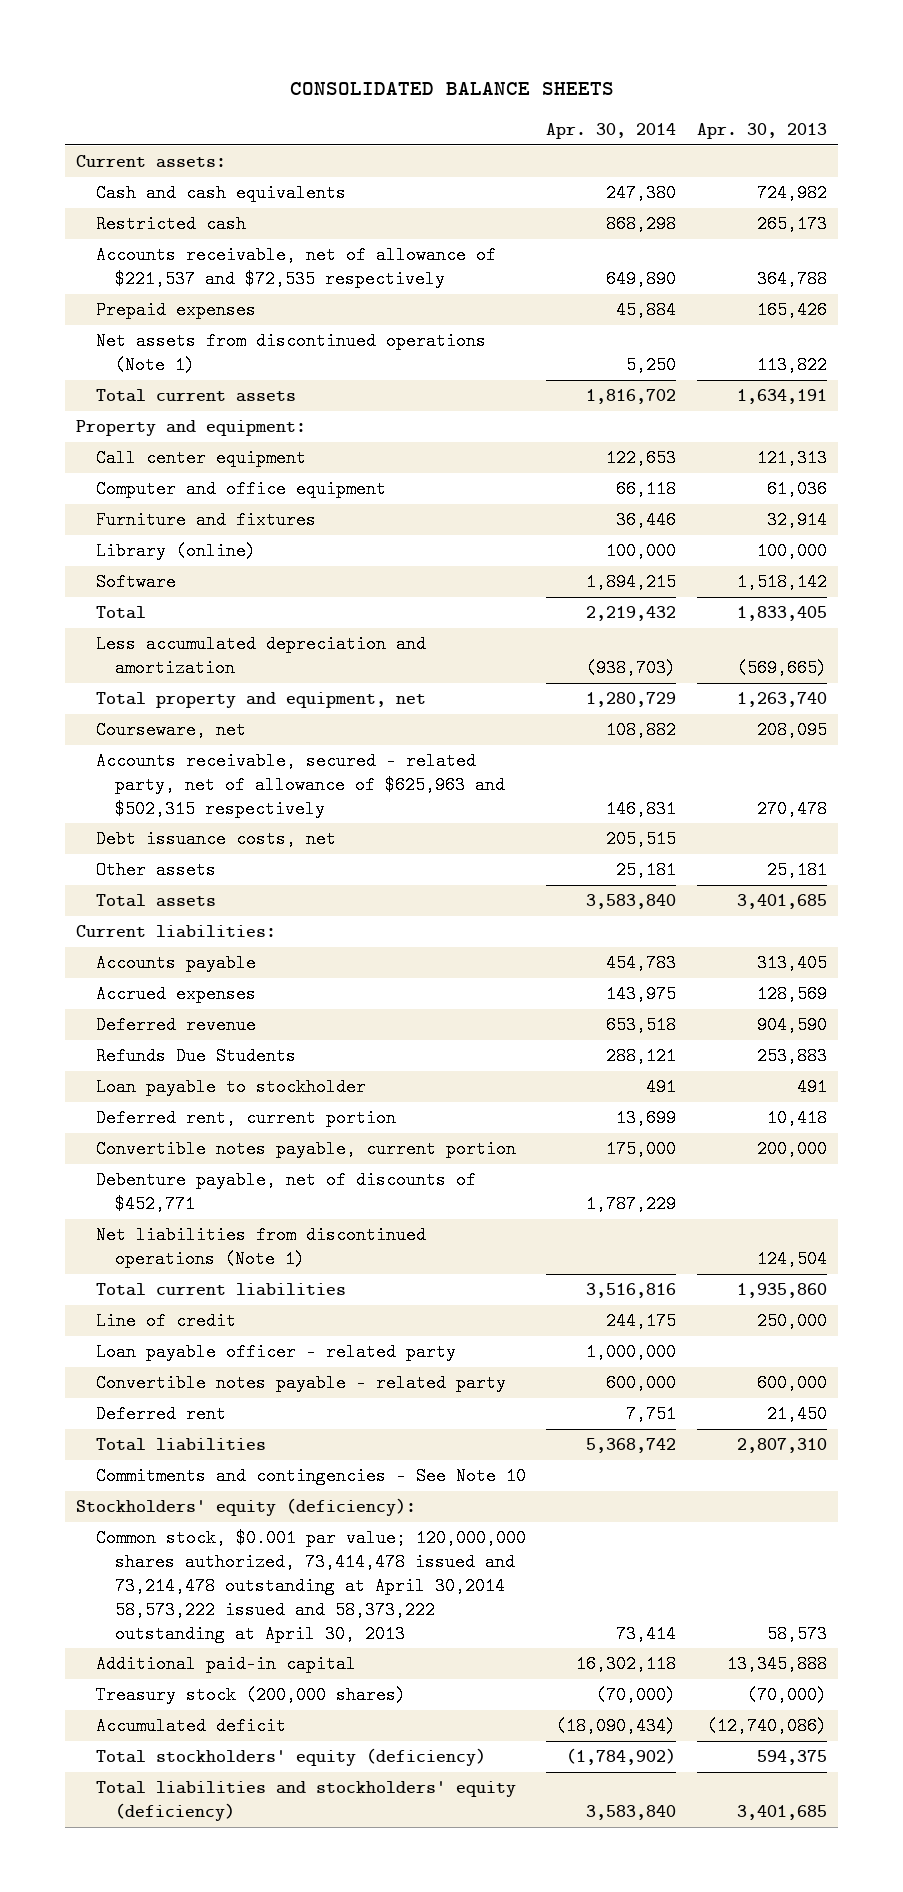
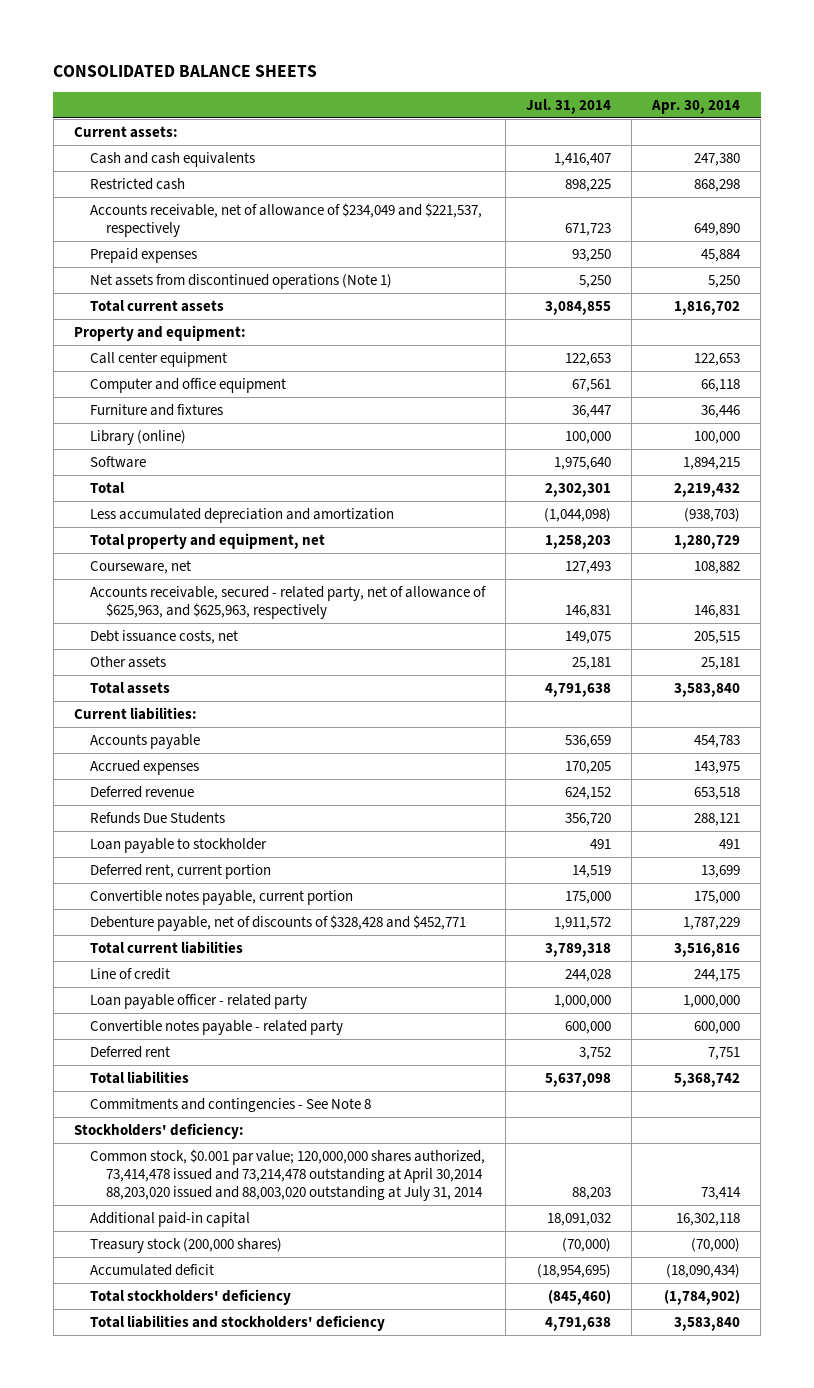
[697,123,828,140] Apr. 30, 2013 -> none
none -> [525,98,611,114] Jul. 31, 2014
[95,246,496,289] Accounts receivable, net of allowance of $221,537 and $72,535 respectively -> [89,202,482,238] Accounts receivable, net of allowance of $234,049 and $221,537, respectively
[95,752,506,818] Accounts receivable, secured - related party, net of allowance of $625,963 and $502,315 respectively -> [89,585,486,620] Accounts receivable, secured - related party, net of allowance of $625,963, and $625,963, respectively
[95,1226,426,1269] Net liabilities from discontinued operations (Note 1) -> none
[95,1171,476,1214] Debenture payable, net of discounts of $452,771 -> [89,914,466,931] Debenture payable, net of discounts of $328,428 and $452,771
[95,1467,526,1486] Commitments and contingencies - See Note 10 -> [89,1097,371,1112] Commitments and contingencies - See Note 8
[75,1498,416,1517] Stockholders' equity (deficiency): -> [73,1122,244,1139] Stockholders' deficiency:
[95,1529,526,1643] Common stock, $0.001 par value; 120,000,000 shares authorized, 73,414,478 issued and 73,214,478 outstanding at April 30,2014 58,573,222 issued and 58,373,222 outstanding at April 30, 2013 -> [89,1148,485,1202] Common stock, $0.001 par value; 120,000,000 shares authorized, 73,414,478 issued and 73,214,478 outstanding at April 30,2014 88,203,020 issued and 88,003,020 outstanding at July 31, 2014
[95,1748,486,1767] Total stockholders' equity (deficiency) -> [89,1288,291,1305] Total stockholders' deficiency
[95,1781,516,1822] Total liabilities and stockholders' equity (deficiency) -> [89,1314,385,1331] Total liabilities and stockholders' deficiency

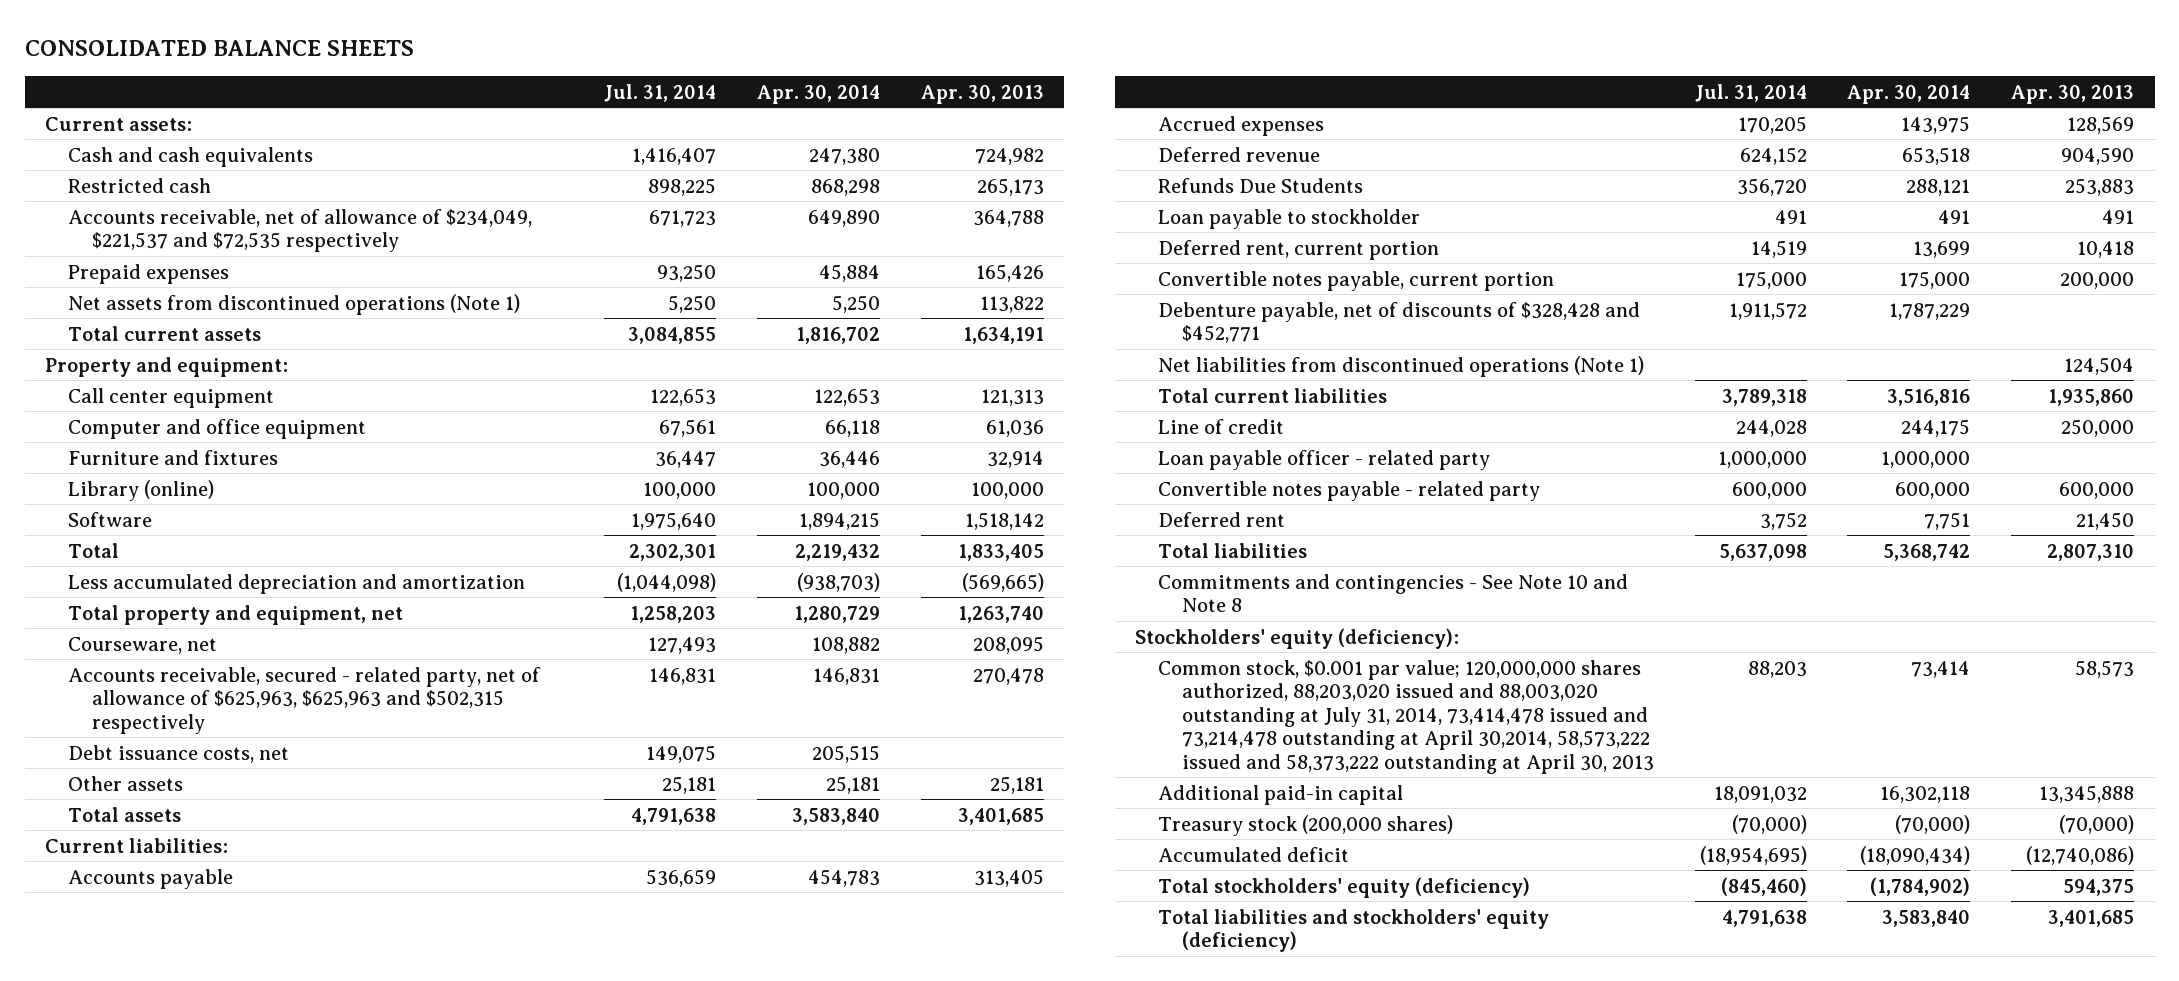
none -> [920,84,1044,104] Apr. 30, 2013
[89,202,482,238] Accounts receivable, net of allowance of $234,049 and $221,537, respectively -> [68,208,533,253] Accounts receivable, net of allowance of $234,049, $221,537 and $72,535 respectively
[89,585,486,620] Accounts receivable, secured - related party, net of allowance of $625,963, and $625,963, respectively -> [68,666,542,734] Accounts receivable, secured - related party, net of allowance of $625,963, $625,963 and $502,315 respectively
none -> [1158,355,1645,377] Net liabilities from discontinued operations (Note 1)
[89,1097,371,1112] Commitments and contingencies - See Note 8 -> [1158,573,1629,613] Commitments and contingencies - See Note 10 and Note 8
[73,1122,244,1139] Stockholders' deficiency: -> [1135,627,1460,649] Stockholders' equity (deficiency):
[89,1148,485,1202] Common stock, $0.001 par value; 120,000,000 shares authorized, 73,414,478 issued and 73,214,478 outstanding at April 30,2014 88,203,020 issued and 88,003,020 outstanding at July 31, 2014 -> [1158,659,1654,774] Common stock, $0.001 par value; 120,000,000 shares authorized, 88,203,020 issued and 88,003,020 outstanding at July 31, 2014, 73,414,478 issued and 73,214,478 outstanding at April 30,2014, 58,573,222 issued and 58,373,222 outstanding at April 30, 2013
[89,1288,291,1305] Total stockholders' deficiency -> [1158,876,1531,898] Total stockholders' equity (deficiency)
[89,1314,385,1331] Total liabilities and stockholders' deficiency -> [1158,908,1550,953] Total liabilities and stockholders' equity (deficiency)

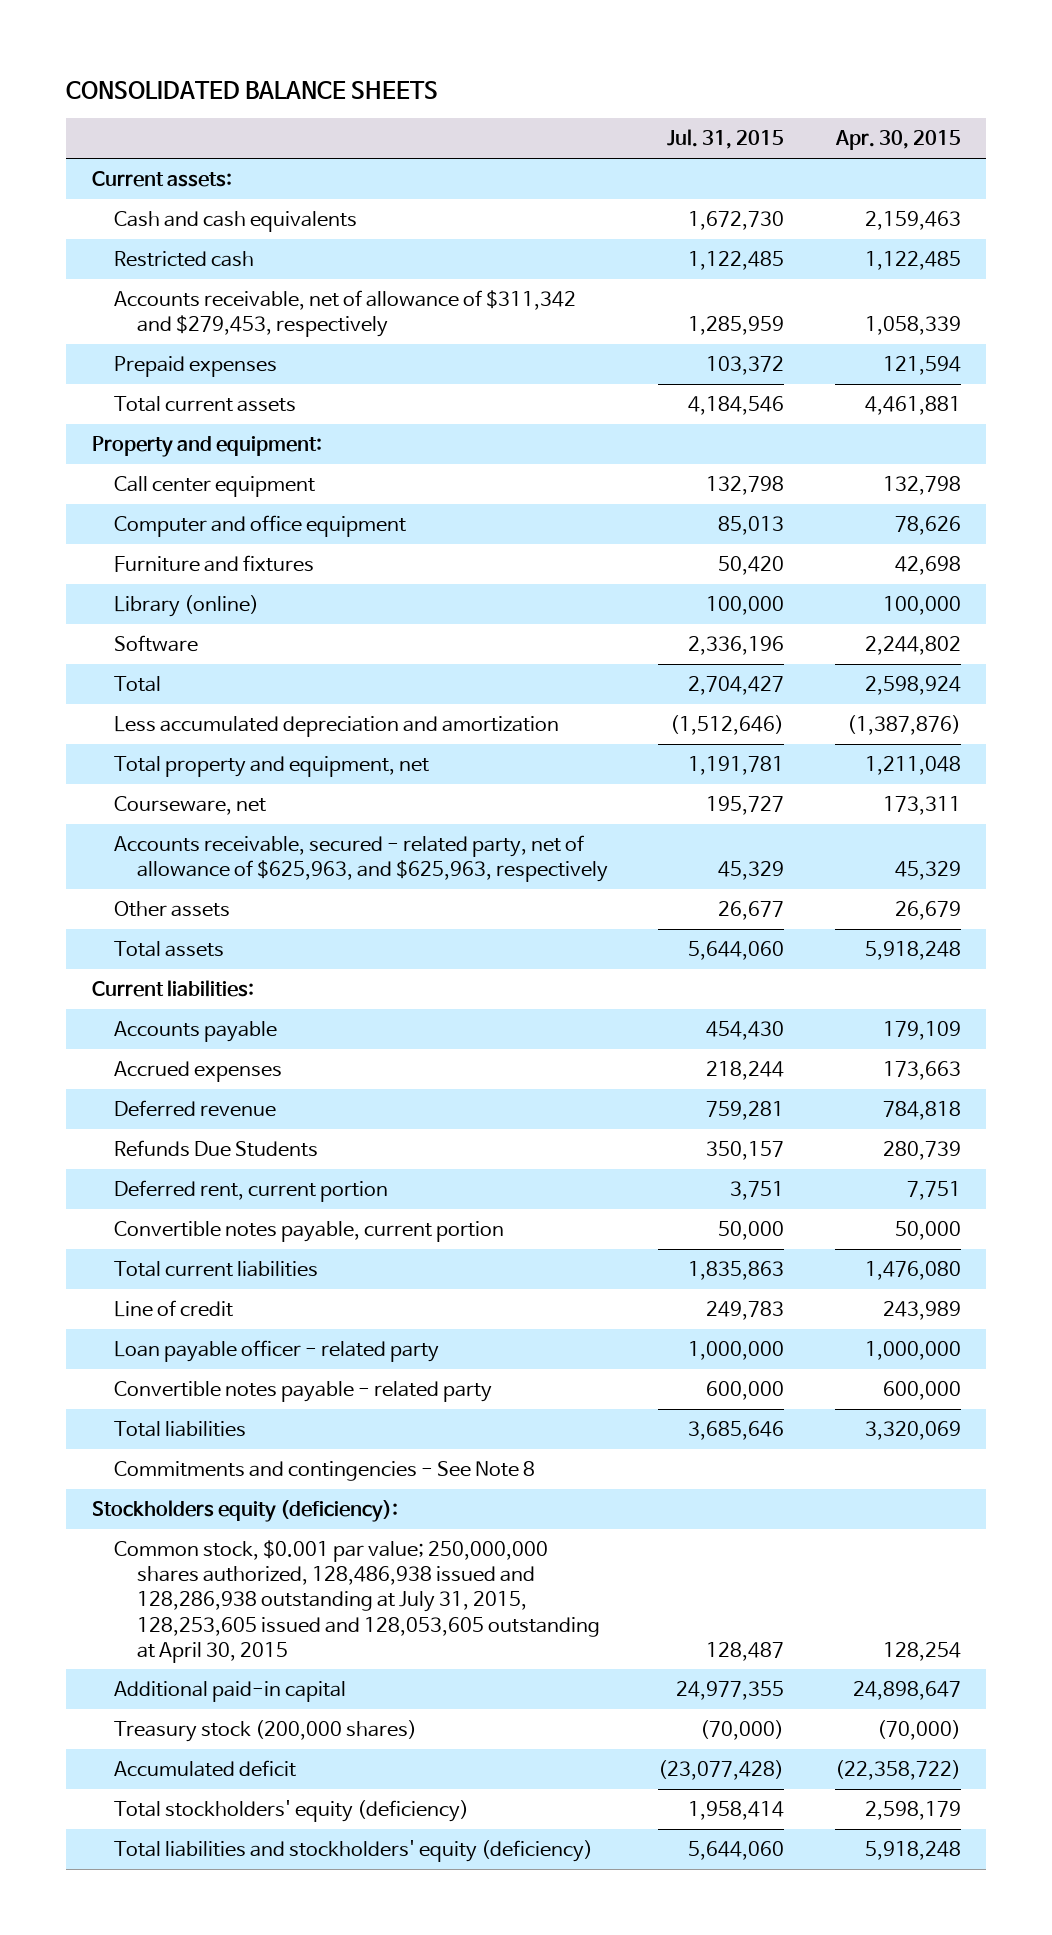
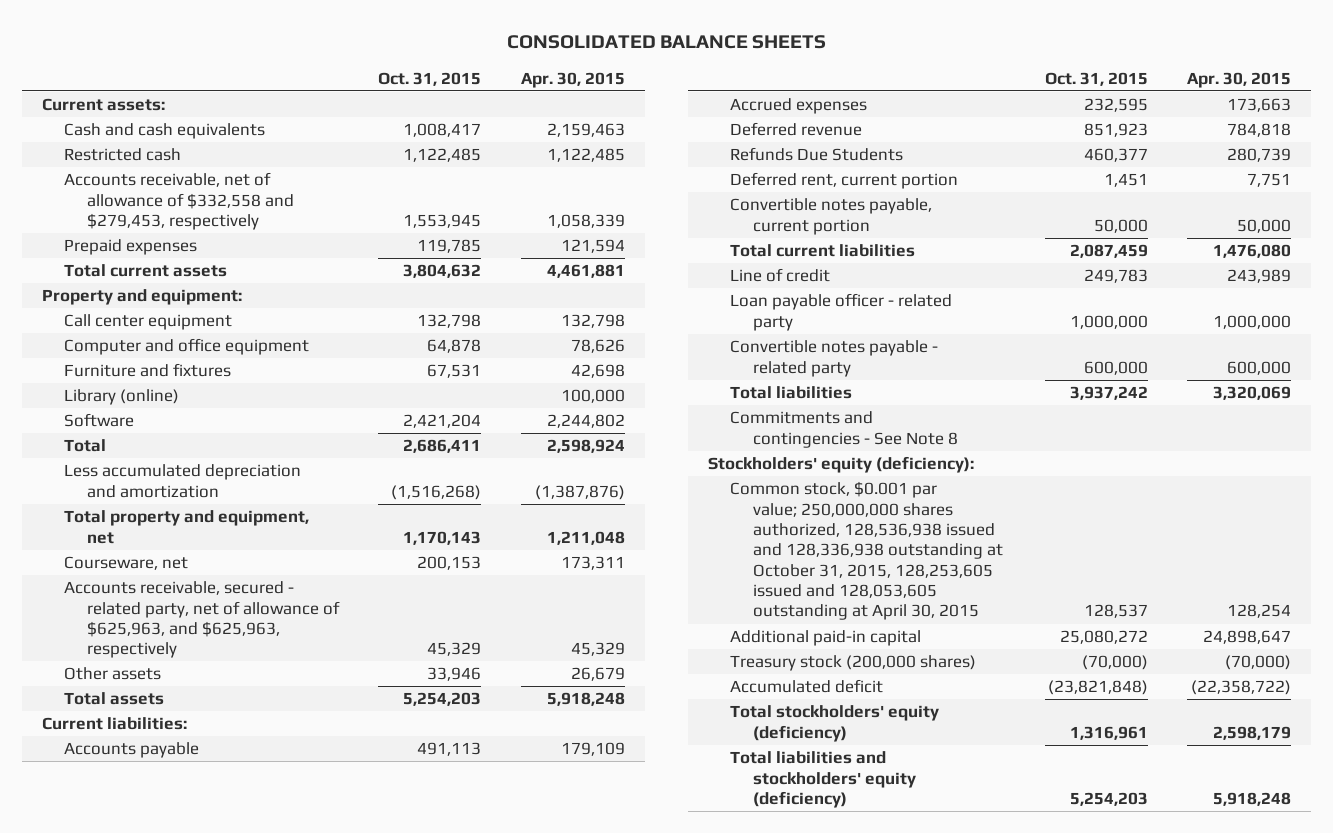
[667,129,785,150] Jul. 31, 2015 -> none
none -> [378,71,482,86] Oct. 31, 2015
[114,290,577,338] Accounts receivable, net of allowance of $311,342 and $279,453, respectively -> [64,172,294,230] Accounts receivable, net of allowance of $332,558 and $279,453, respectively
[91,1500,398,1523] Stockholders equity (deficiency): -> [707,456,974,474] Stockholders' equity (deficiency):
[114,1540,600,1663] Common stock, $0.001 par value; 250,000,000 shares authorized, 128,486,938 issued and 128,286,938 outstanding at July 31, 2015, 128,253,605 issued and 128,053,605 outstanding at April 30, 2015 -> [730,481,1003,621] Common stock, $0.001 par value; 250,000,000 shares authorized, 128,536,938 issued and 128,336,938 outstanding at October 31, 2015, 128,253,605 issued and 128,053,605 outstanding at April 30, 2015

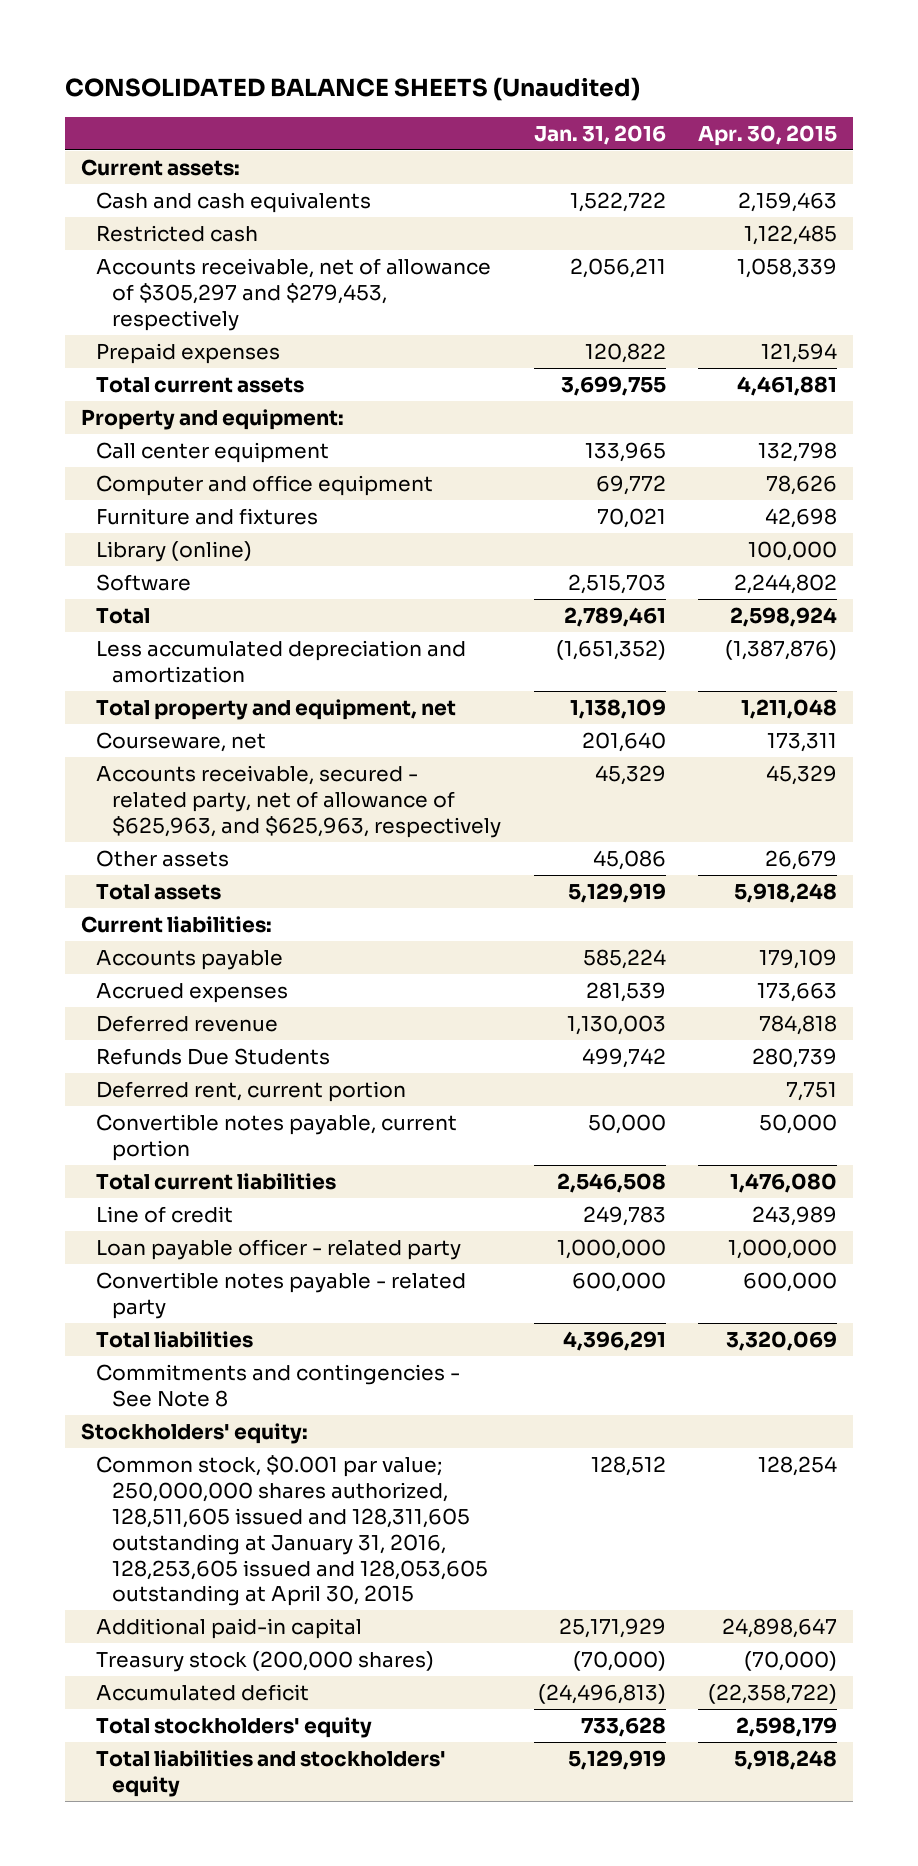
[506,35,826,50] CONSOLIDATED BALANCE SHEETS -> [64,77,640,102] CONSOLIDATED BALANCE SHEETS (Unaudited)
[378,71,482,86] Oct. 31, 2015 -> none
none -> [533,124,666,145] Jan. 31, 2016
[64,172,294,230] Accounts receivable, net of allowance of $332,558 and $279,453, respectively -> [96,257,492,331] Accounts receivable, net of allowance of $305,297 and $279,453, respectively
[707,456,974,474] Stockholders' equity (deficiency): -> [80,1422,308,1444] Stockholders' equity:
[730,481,1003,621] Common stock, $0.001 par value; 250,000,000 shares authorized, 128,536,938 issued and 128,336,938 outstanding at October 31, 2015, 128,253,605 issued and 128,053,605 outstanding at April 30, 2015 -> [96,1454,489,1607] Common stock, $0.001 par value; 250,000,000 shares authorized, 128,511,605 issued and 128,311,605 outstanding at January 31, 2016, 128,253,605 issued and 128,053,605 outstanding at April 30, 2015
[730,705,940,742] Total stockholders' equity (deficiency) -> [96,1716,373,1738] Total stockholders' equity
[730,751,916,808] Total liabilities and stockholders' equity (deficiency) -> [96,1749,447,1797] Total liabilities and stockholders' equity

